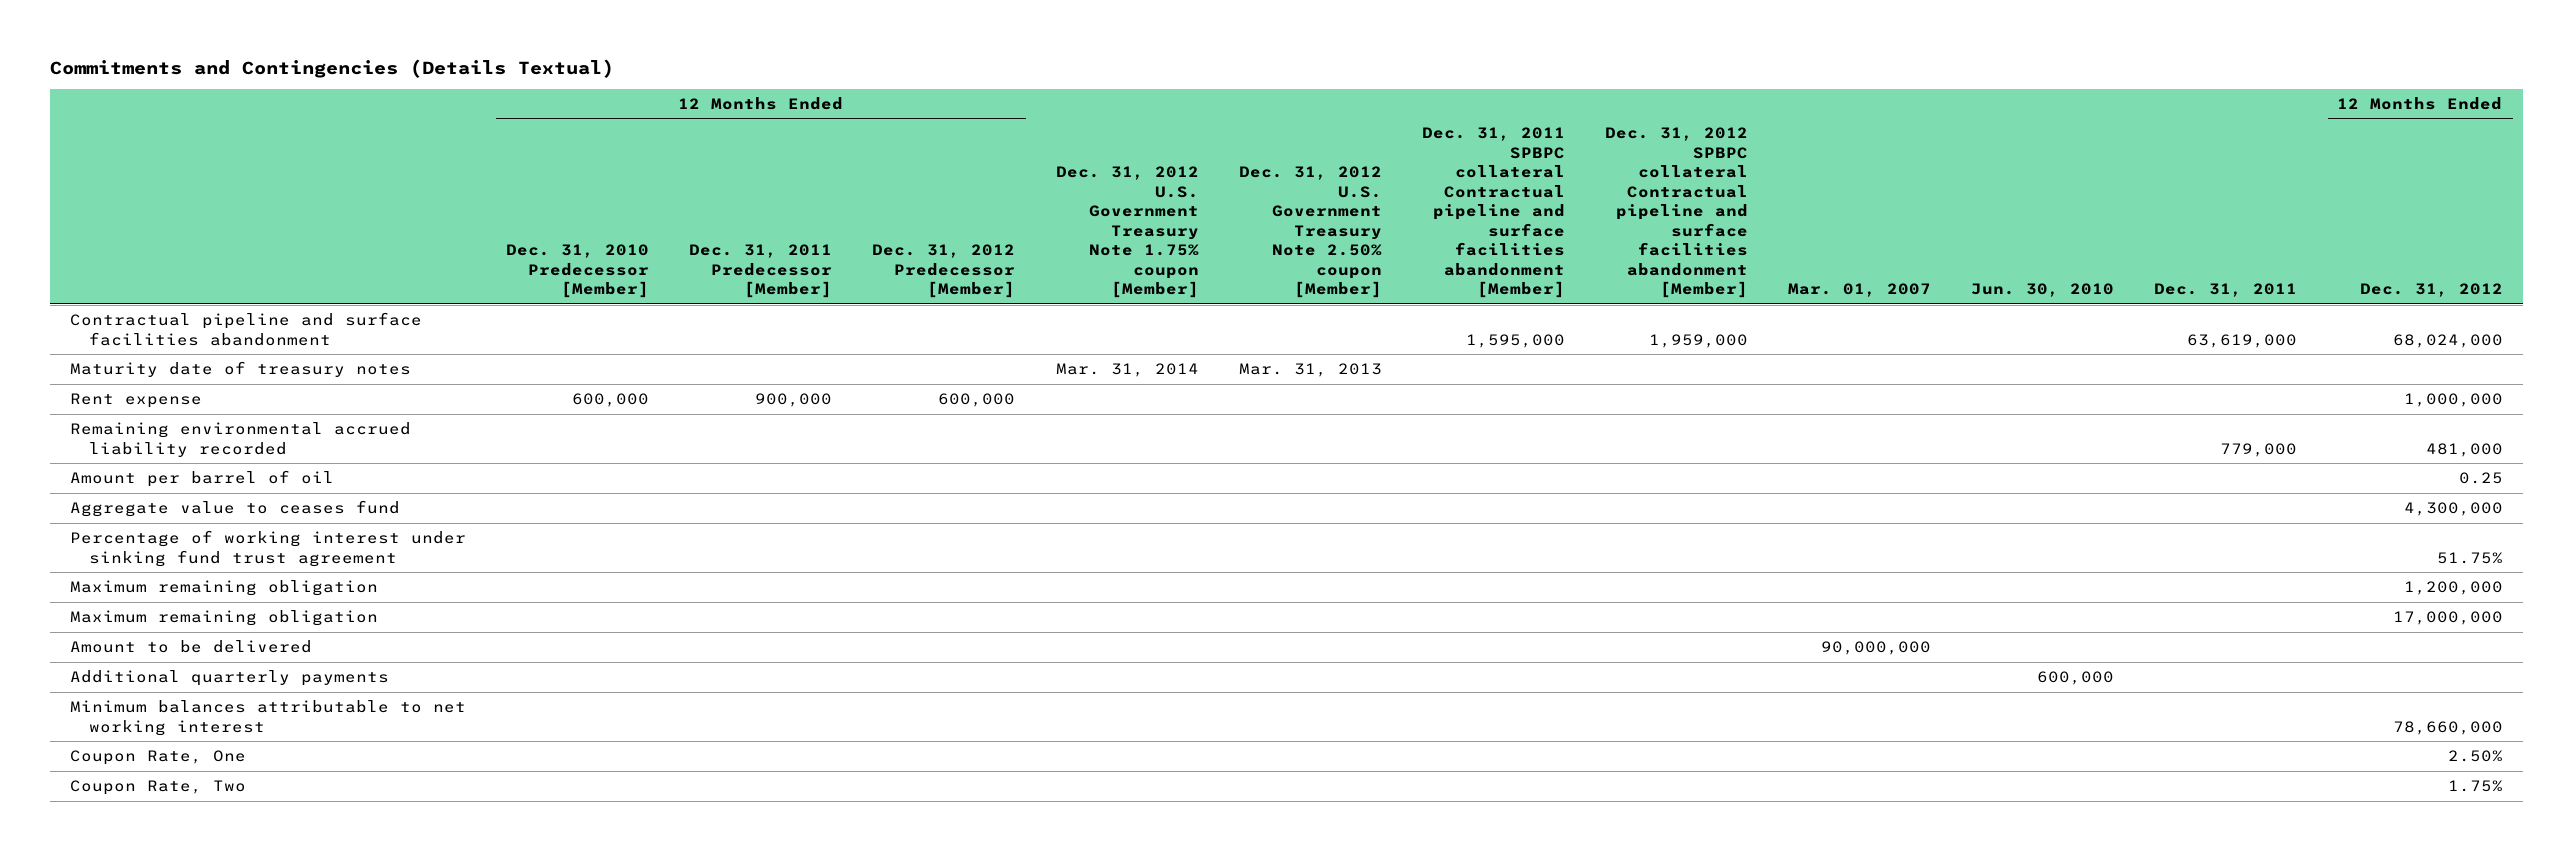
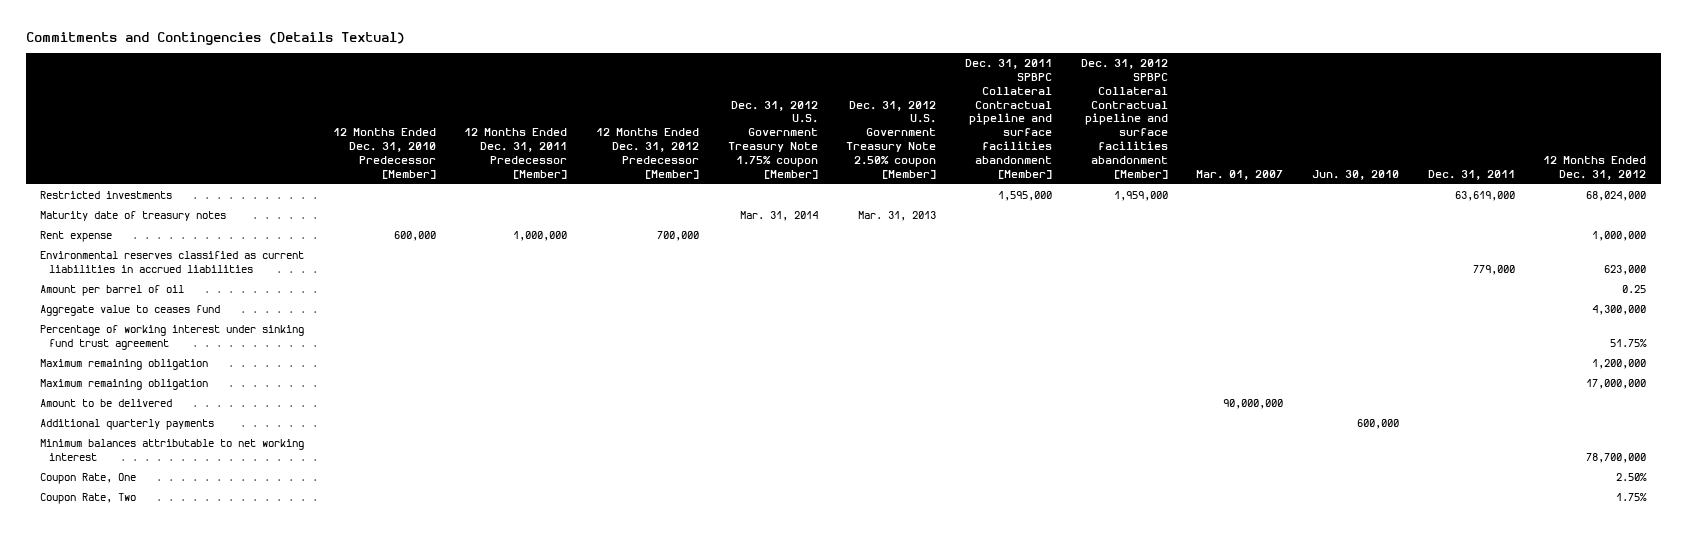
[1421,127,1565,299] Dec. 31, 2011 SPBPC collateral Contractual pipeline and surface facilities abandonment [Member] -> none
[1605,127,1749,299] Dec. 31, 2012 SPBPC collateral Contractual pipeline and surface facilities abandonment [Member] -> none
none -> [964,59,1052,179] Dec. 31, 2011 SPBPC Collateral Contractual pipeline and surface facilities abandonment [Member]
none -> [1080,59,1168,179] Dec. 31, 2012 SPBPC Collateral Contractual pipeline and surface facilities abandonment [Member]
[70,312,423,346] Contractual pipeline and surface facilities abandonment -> [39,191,172,200] Restricted investments
[70,422,412,457] Remaining environmental accrued liability recorded -> none
[755,393,833,408] 900,000 -> [513,231,568,242] 1,000,000
[938,393,1016,408] 600,000 -> [656,231,699,242] 700,000
none -> [39,251,304,274] Environmental reserves classified as current liabilities in accrued liabilities
[2392,720,2503,735] 78,660,000 -> [1586,453,1647,464] 78,700,000

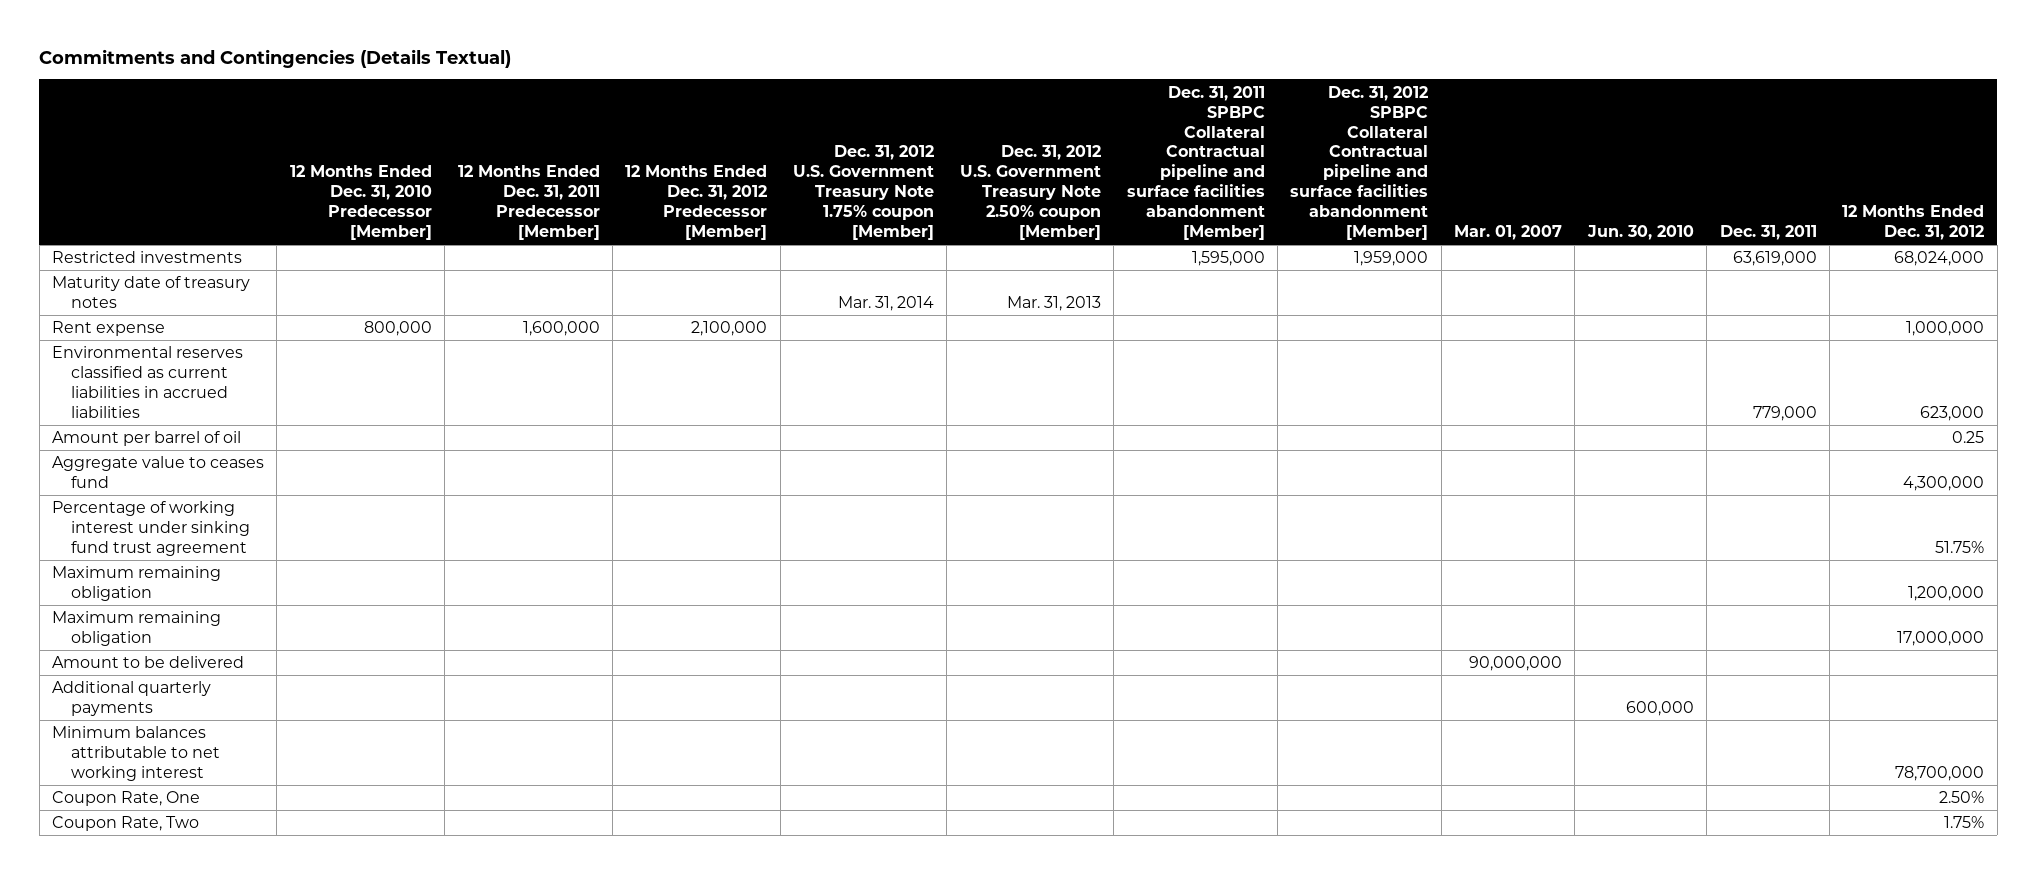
[393,231,436,242] 600,000 -> [363,321,432,337] 800,000
[513,231,568,242] 1,000,000 -> [522,321,600,337] 1,600,000
[656,231,699,242] 700,000 -> [691,321,768,337] 2,100,000

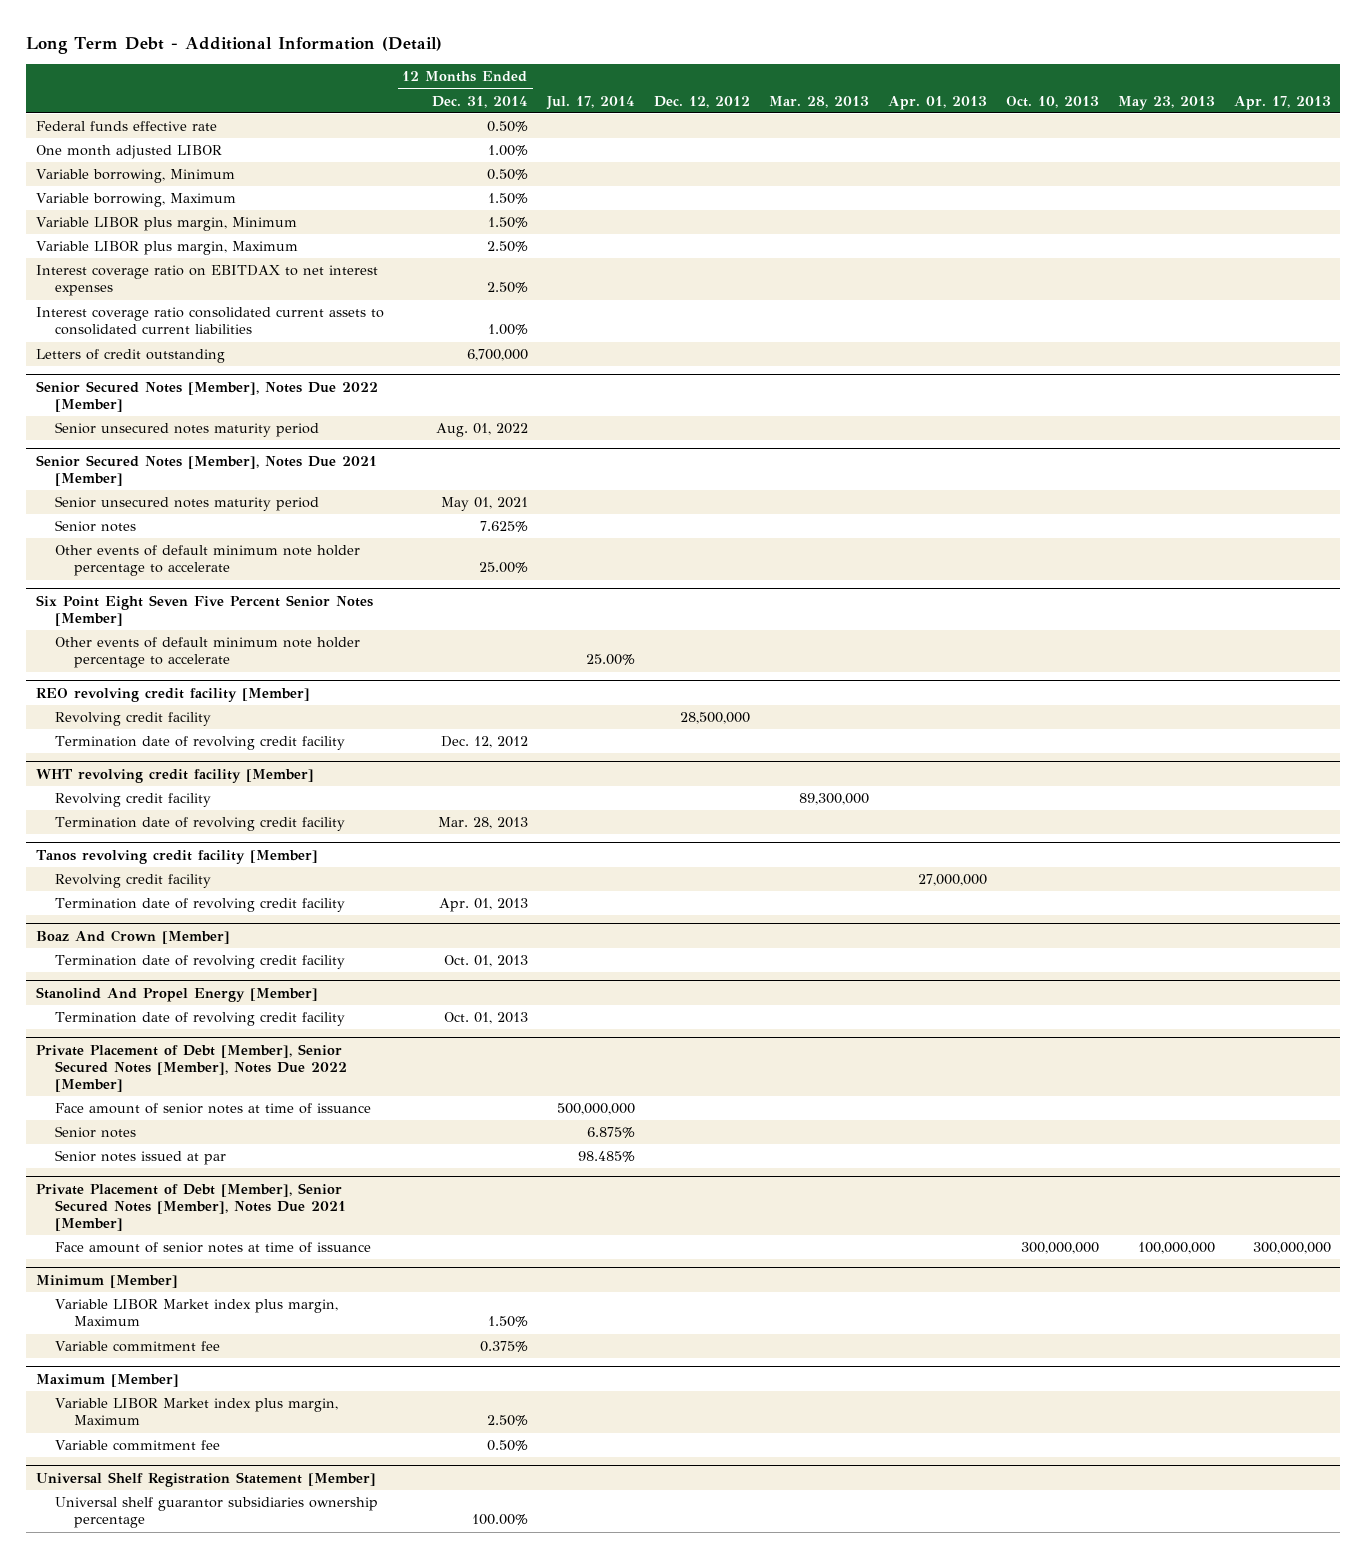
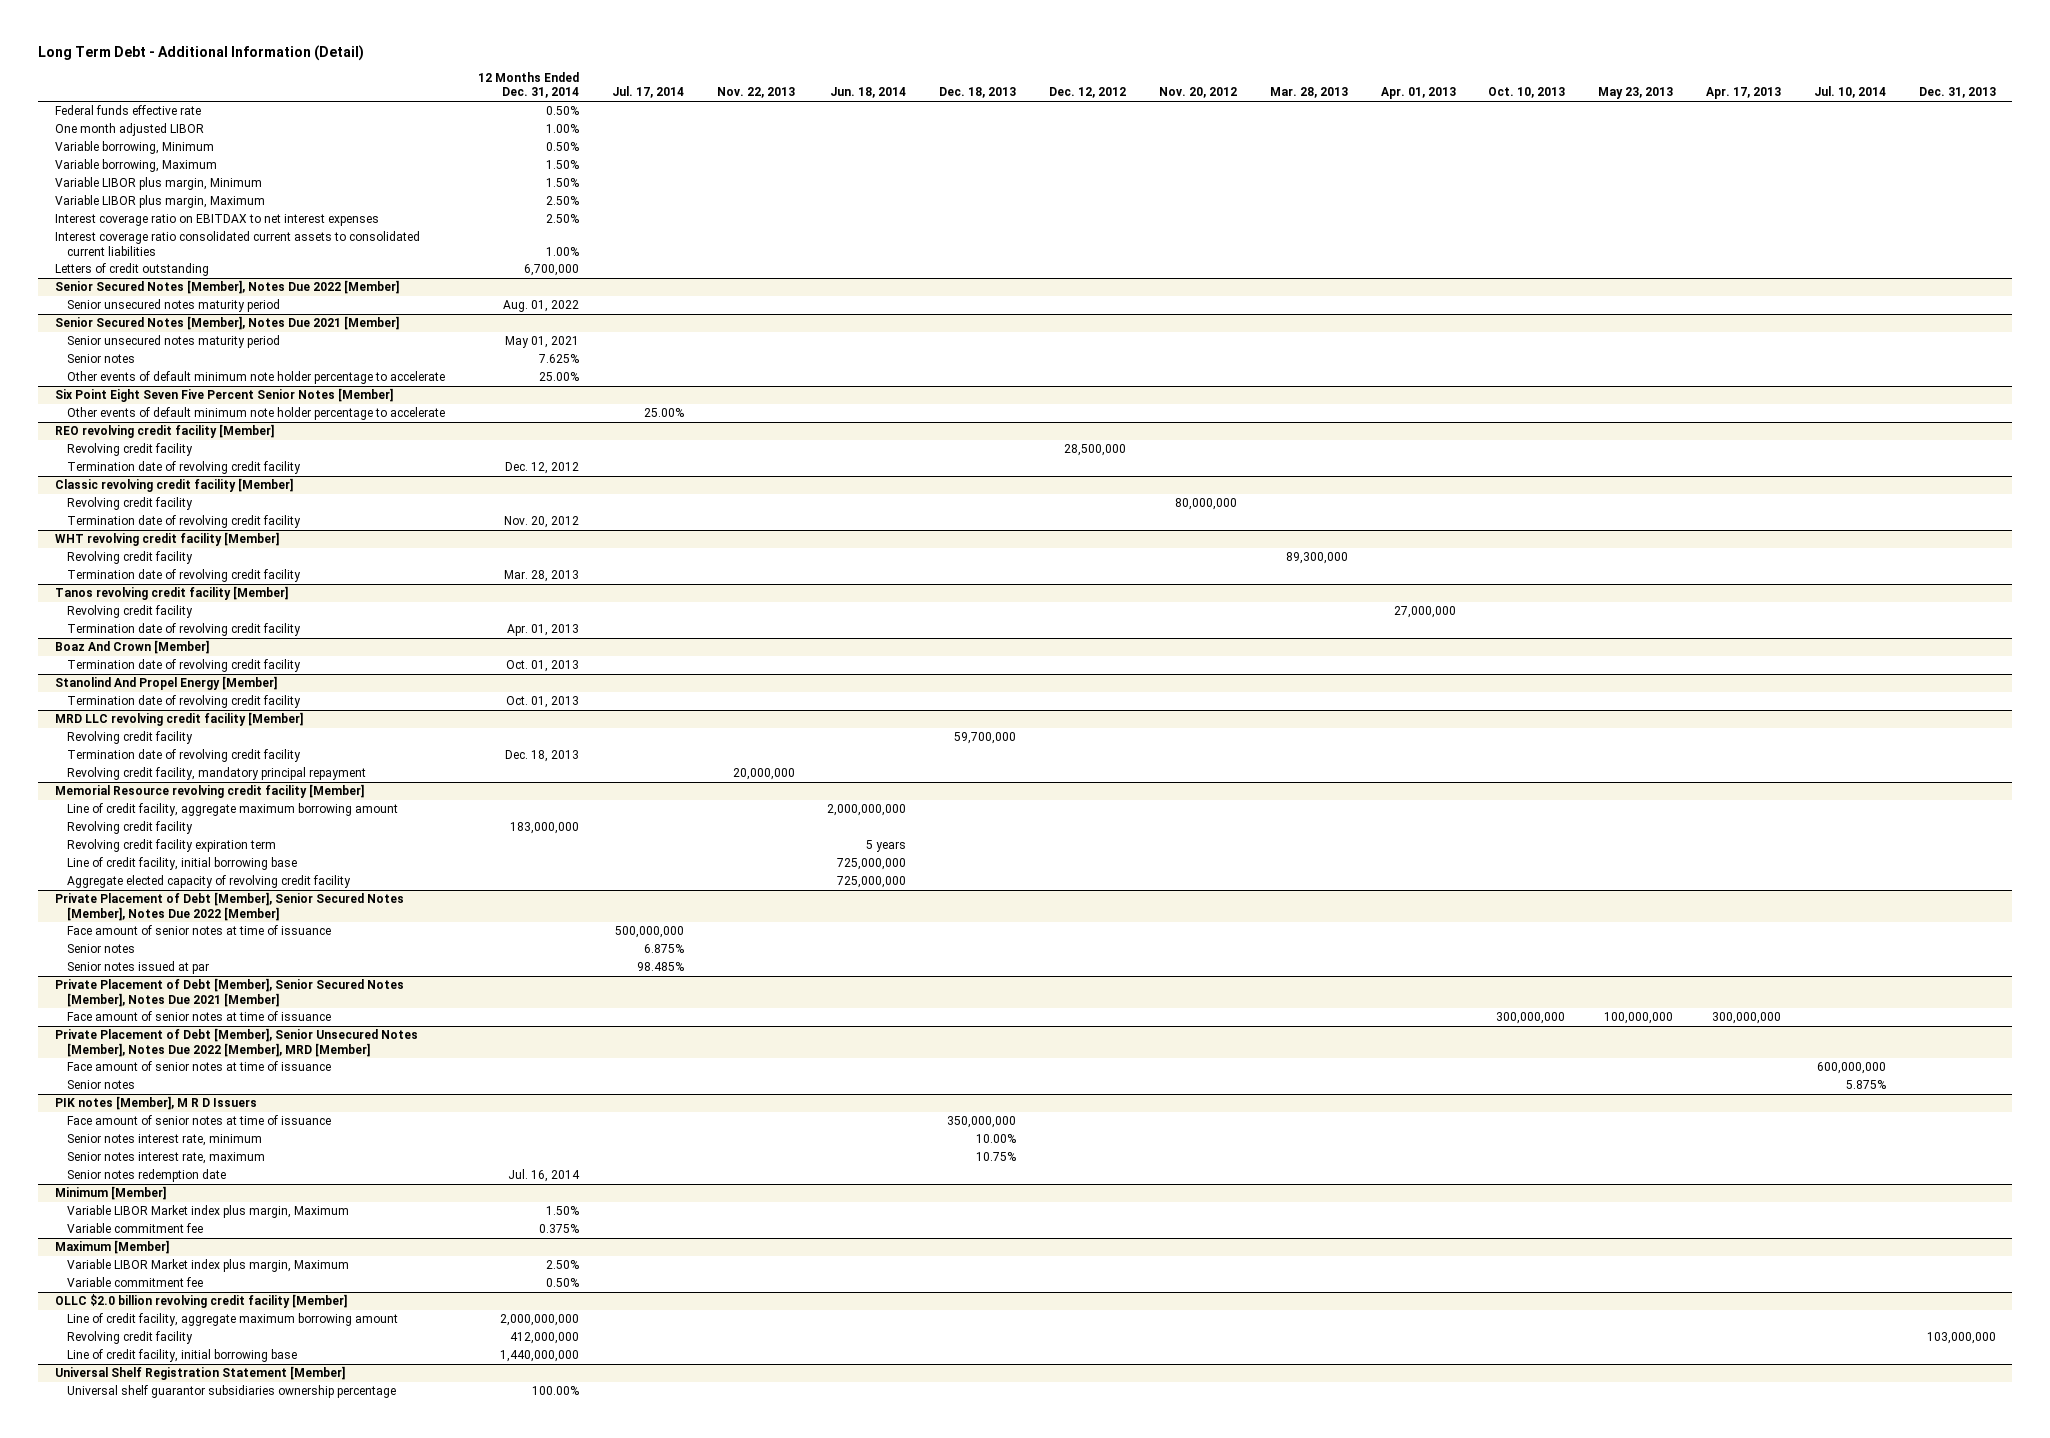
none -> [716,87,795,99] Nov. 22, 2013
none -> [830,87,907,99] Jun. 18, 2014
none -> [939,87,1017,99] Dec. 18, 2013
none -> [1158,87,1237,99] Nov. 20, 2012
none -> [1813,86,1886,99] Jul. 10, 2014
none -> [1918,87,1996,99] Dec. 31, 2013
none -> [54,478,293,493] Classic revolving credit facility [Member]
none -> [67,497,194,511] Revolving credit facility
none -> [67,515,302,529] Termination date of revolving credit facility
none -> [54,712,303,727] MRD LLC revolving credit facility [Member]
none -> [67,731,194,745] Revolving credit facility
none -> [67,749,302,763] Termination date of revolving credit facility
none -> [67,767,367,781] Revolving credit facility, mandatory principal repayment
none -> [54,784,364,799] Memorial Resource revolving credit facility [Member]
none -> [67,803,399,817] Line of credit facility, aggregate maximum borrowing amount
none -> [67,821,194,835] Revolving credit facility
none -> [67,839,277,853] Revolving credit facility expiration term
none -> [67,857,298,871] Line of credit facility, initial borrowing base
none -> [67,875,352,889] Aggregate elected capacity of revolving credit facility
none -> [54,1028,418,1057] Private Placement of Debt [Member], Senior Unsecured Notes [Member], Notes Due 2022 [Member], MRD [Member]
none -> [67,1061,332,1072] Face amount of senior notes at time of issuance
none -> [67,1080,136,1090] Senior notes
none -> [54,1096,257,1111] PIK notes [Member], M R D Issuers
none -> [67,1115,332,1126] Face amount of senior notes at time of issuance
none -> [67,1134,263,1147] Senior notes interest rate, minimum
none -> [67,1152,266,1165] Senior notes interest rate, maximum
none -> [67,1169,227,1183] Senior notes redemption date
none -> [54,1294,347,1309] OLLC $2.0 billion revolving credit facility [Member]
none -> [67,1313,399,1327] Line of credit facility, aggregate maximum borrowing amount
none -> [67,1331,194,1345] Revolving credit facility
none -> [67,1349,298,1363] Line of credit facility, initial borrowing base

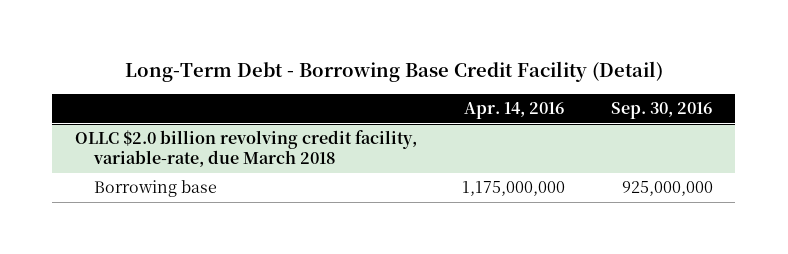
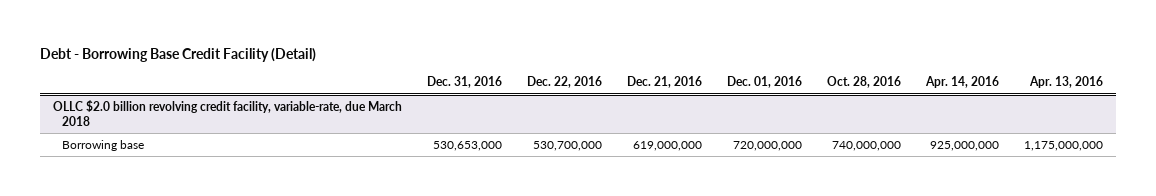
[124,61,663,83] Long-Term Debt - Borrowing Base Credit Facility (Detail) -> [40,47,317,62] Debt - Borrowing Base Credit Facility (Detail)
[610,102,713,120] Sep. 30, 2016 -> none
none -> [426,76,502,89] Dec. 31, 2016
none -> [527,76,603,89] Dec. 22, 2016
none -> [627,76,703,89] Dec. 21, 2016
none -> [727,76,803,89] Dec. 01, 2016
none -> [827,76,902,89] Oct. 28, 2016
none -> [1029,76,1104,89] Apr. 13, 2016
[462,181,566,197] 1,175,000,000 -> [930,140,1000,151] 925,000,000

